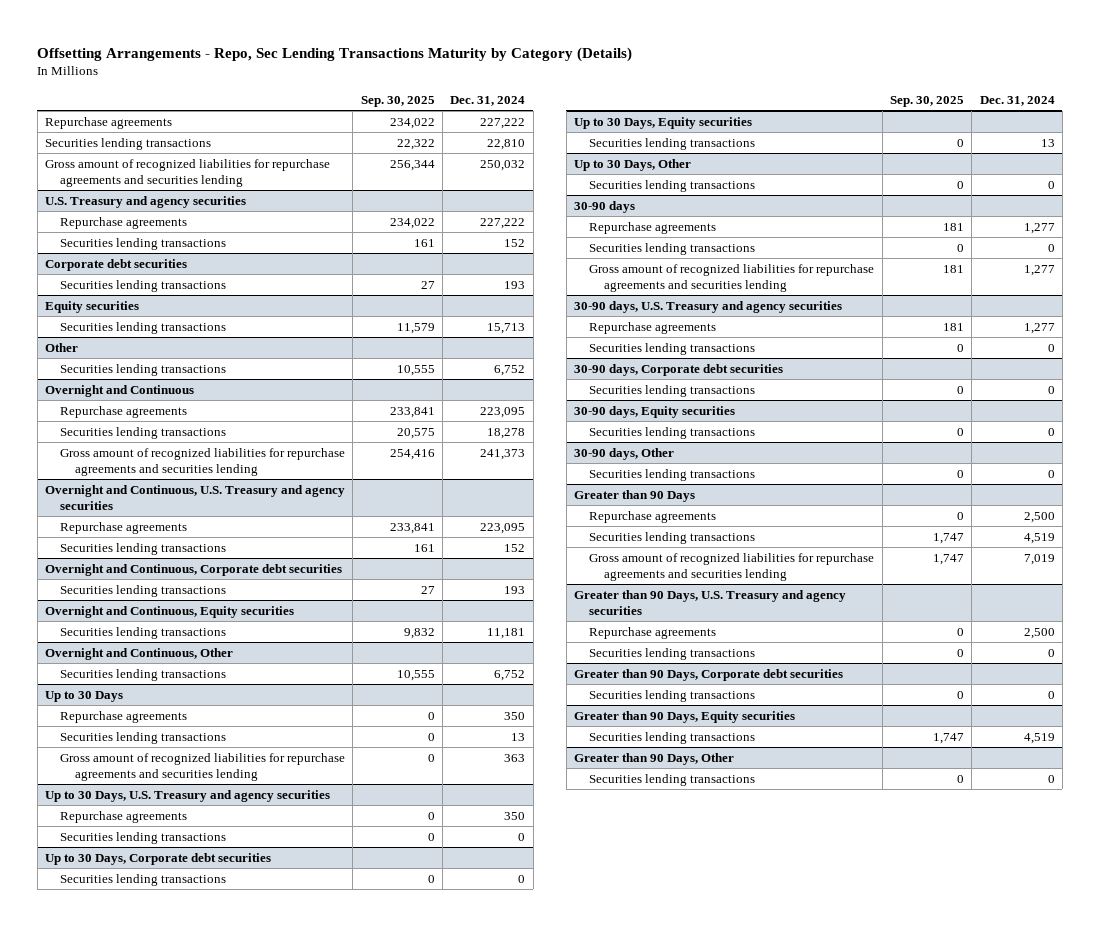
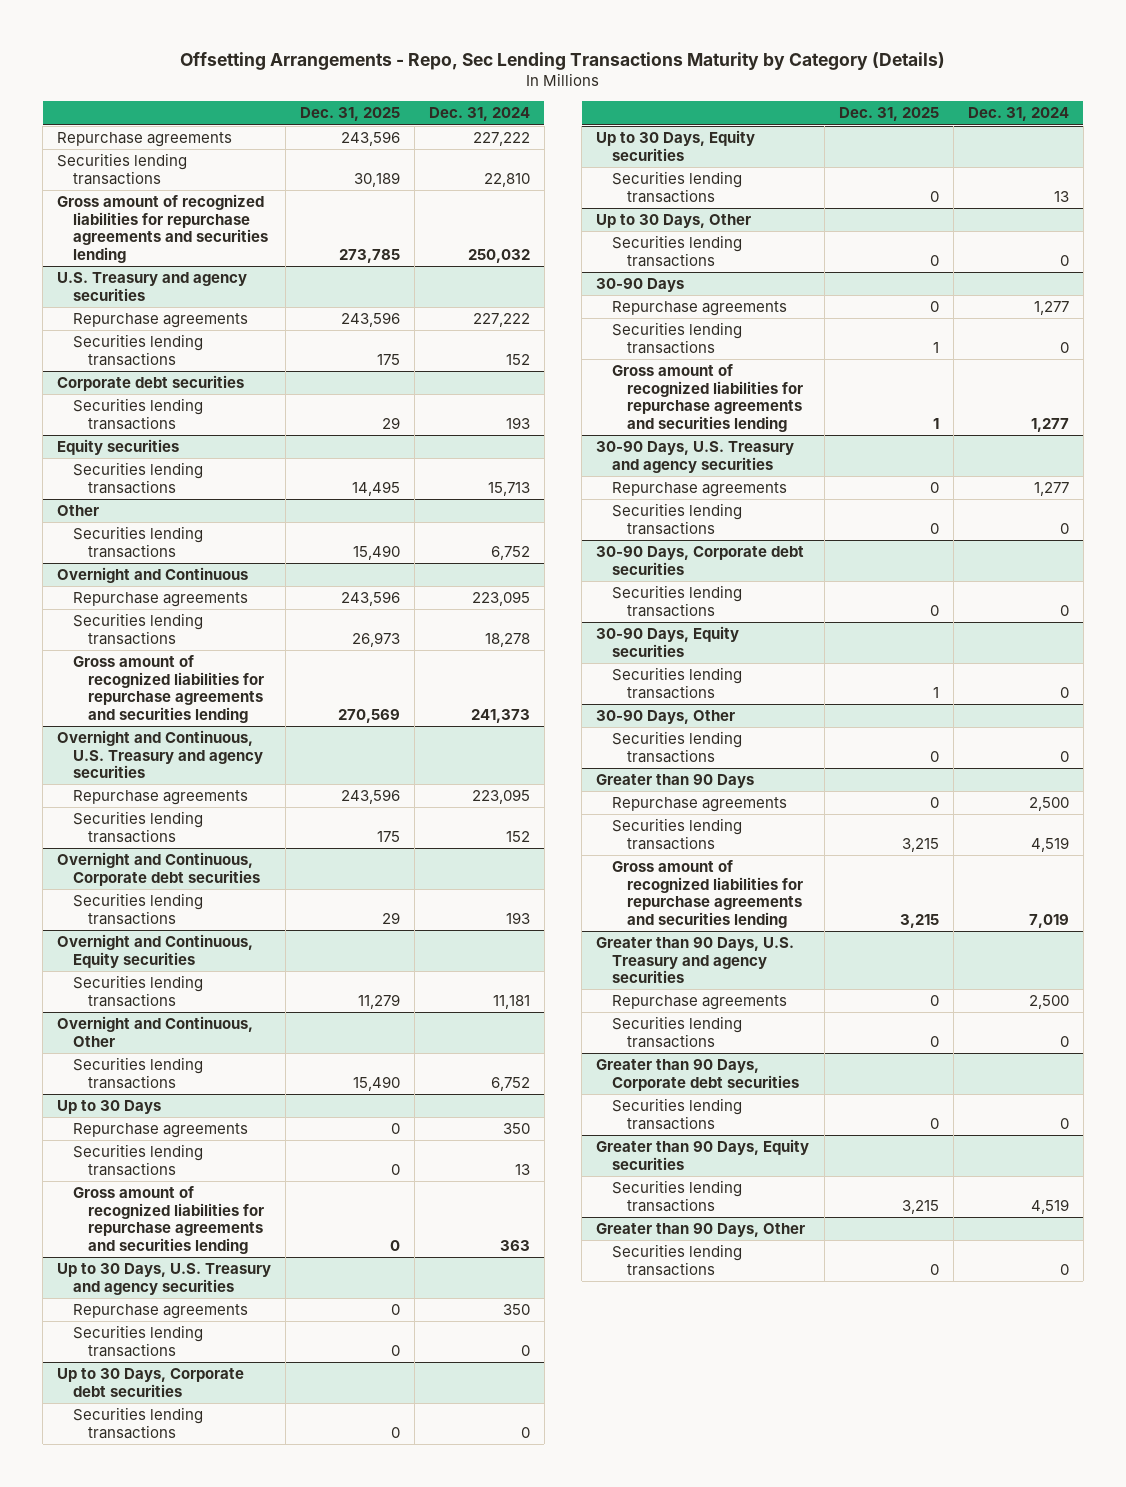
[360,95,435,107] Sep. 30, 2025 -> none
none -> [300,107,401,122] Dec. 31, 2025
[574,200,636,213] 30-90 days -> [596,278,685,293] 30-90 Days
[574,300,843,313] 30-90 days, U.S. Treasury and agency securities -> [596,441,795,473] 30-90 Days, U.S. Treasury and agency securities
[574,363,784,376] 30-90 days, Corporate debt securities -> [596,546,805,575] 30-90 Days, Corporate debt securities
[574,405,736,418] 30-90 days, Equity securities -> [596,626,740,657] 30-90 Days, Equity securities
[574,447,675,460] 30-90 days, Other -> [596,710,736,725] 30-90 Days, Other

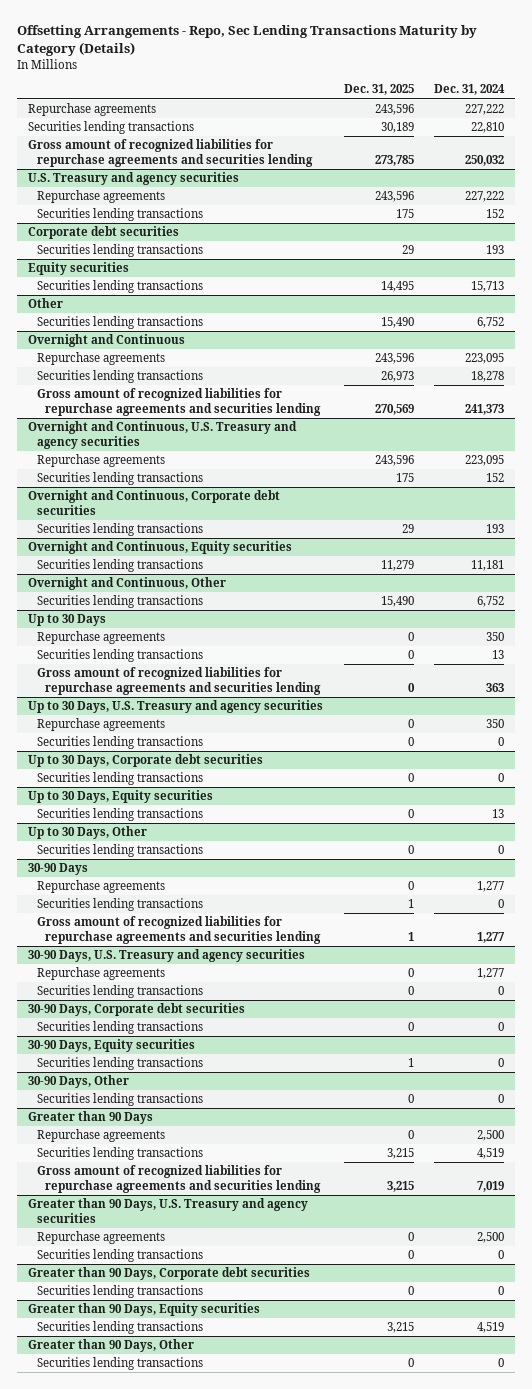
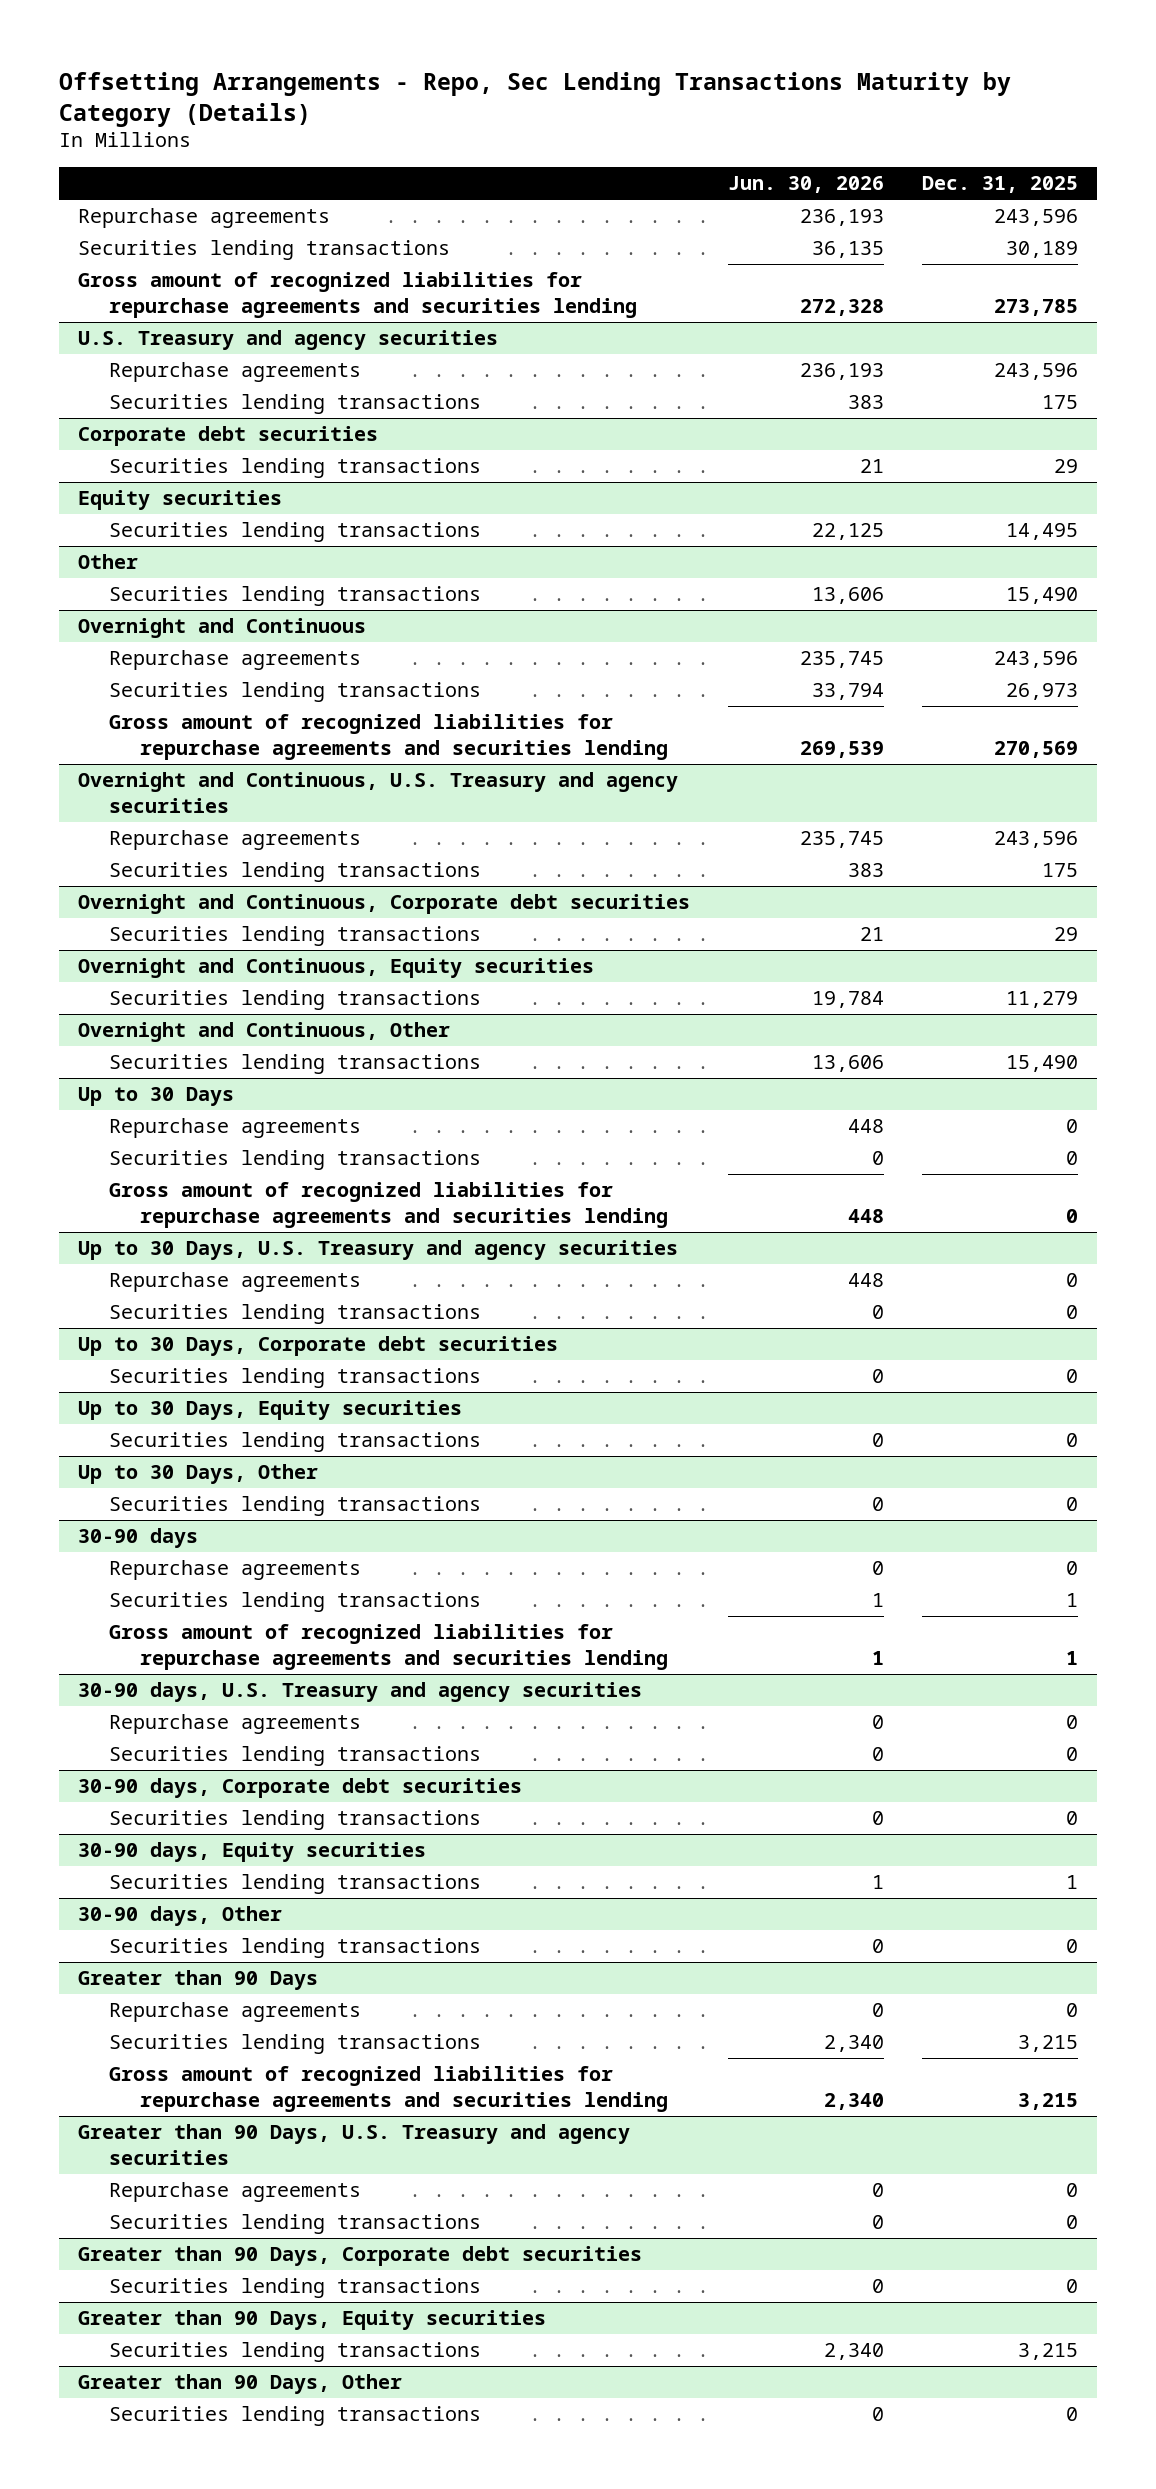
[434,84,506,96] Dec. 31, 2024 -> none
none -> [728,176,885,194] Jun. 30, 2026
[27,863,88,876] 30-90 Days -> [77,1528,198,1549] 30-90 days
[27,949,305,963] 30-90 Days, U.S. Treasury and agency securities -> [77,1682,642,1703] 30-90 days, U.S. Treasury and agency securities
[27,1003,245,1017] 30-90 Days, Corporate debt securities -> [77,1778,522,1799] 30-90 days, Corporate debt securities
[27,1039,195,1053] 30-90 Days, Equity securities -> [77,1842,426,1863] 30-90 days, Equity securities
[27,1075,129,1089] 30-90 Days, Other -> [77,1906,282,1927] 30-90 days, Other

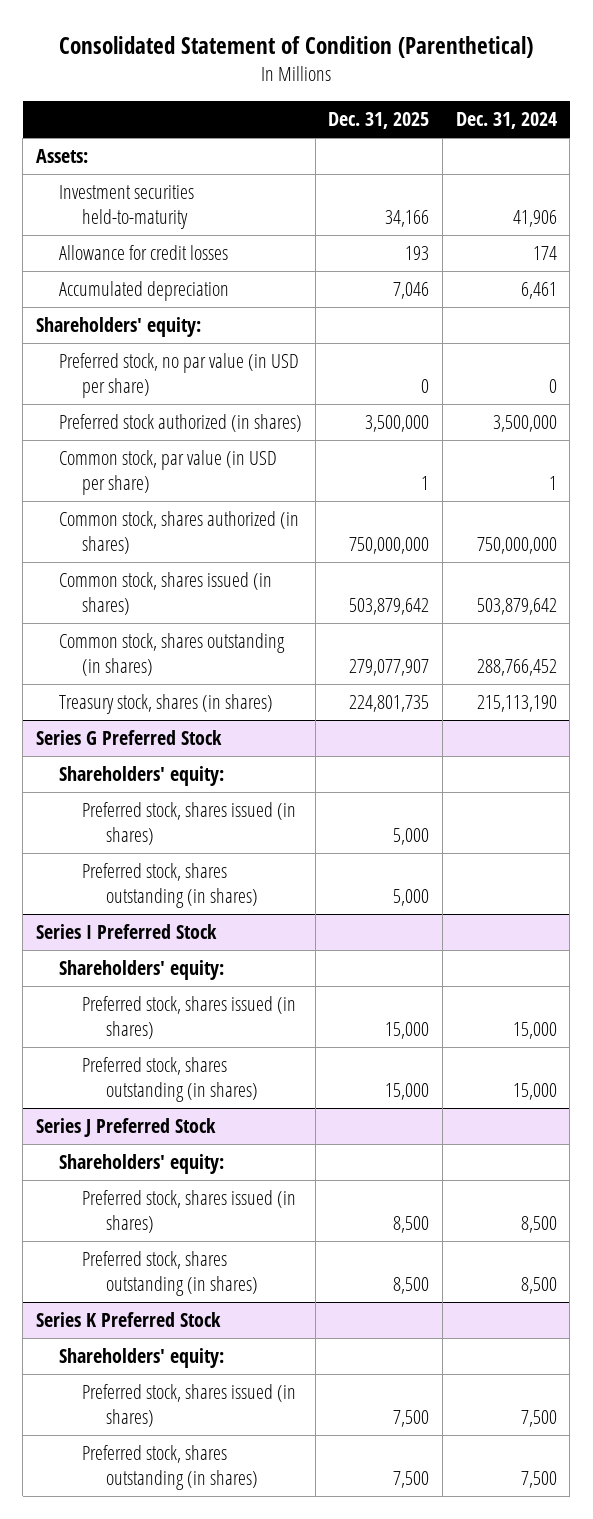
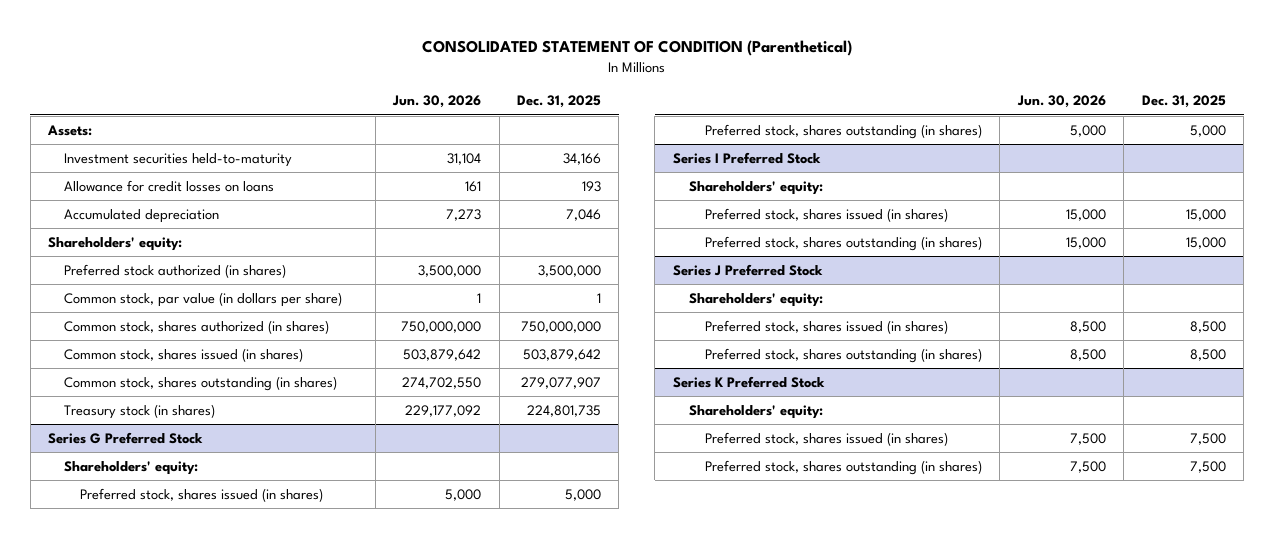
[59,35,534,58] Consolidated Statement of Condition (Parenthetical) -> [421,40,852,57] CONSOLIDATED STATEMENT OF CONDITION (Parenthetical)
[455,112,557,130] Dec. 31, 2024 -> none
none -> [392,95,482,109] Jun. 30, 2026
[59,245,229,261] Allowance for credit losses -> [64,179,275,192] Allowance for credit losses on loans
[59,353,300,398] Preferred stock, no par value (in USD per share) -> none
[59,450,278,495] Common stock, par value (in USD per share) -> [64,291,343,307] Common stock, par value (in dollars per share)
[59,694,274,715] Treasury stock, shares (in shares) -> [64,403,216,419] Treasury stock (in shares)

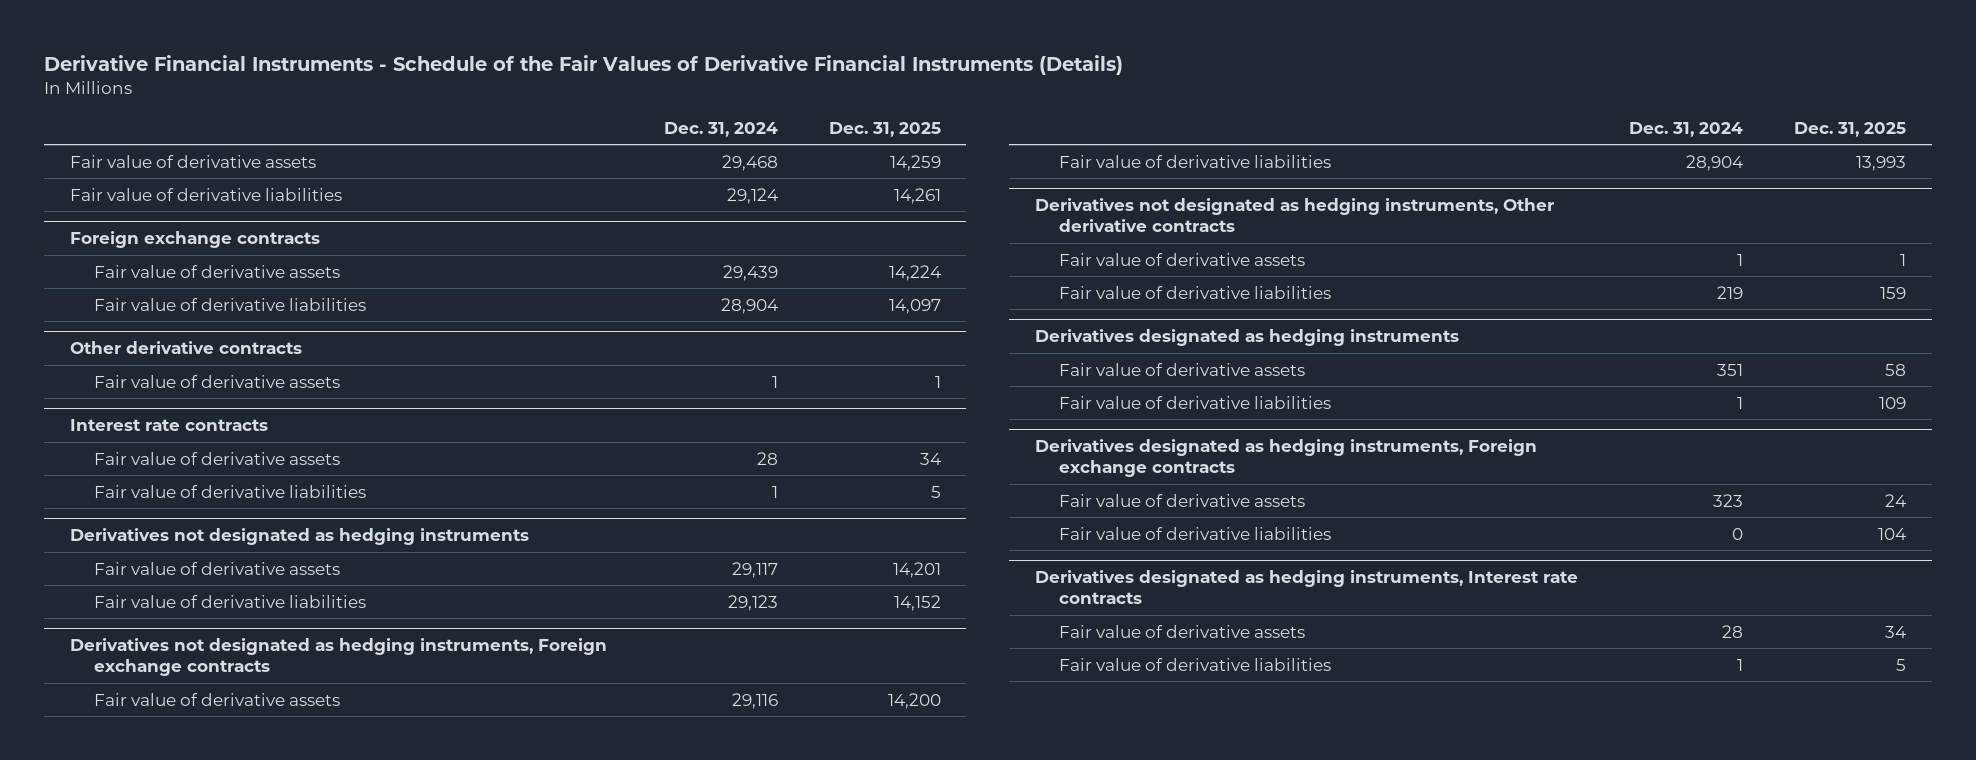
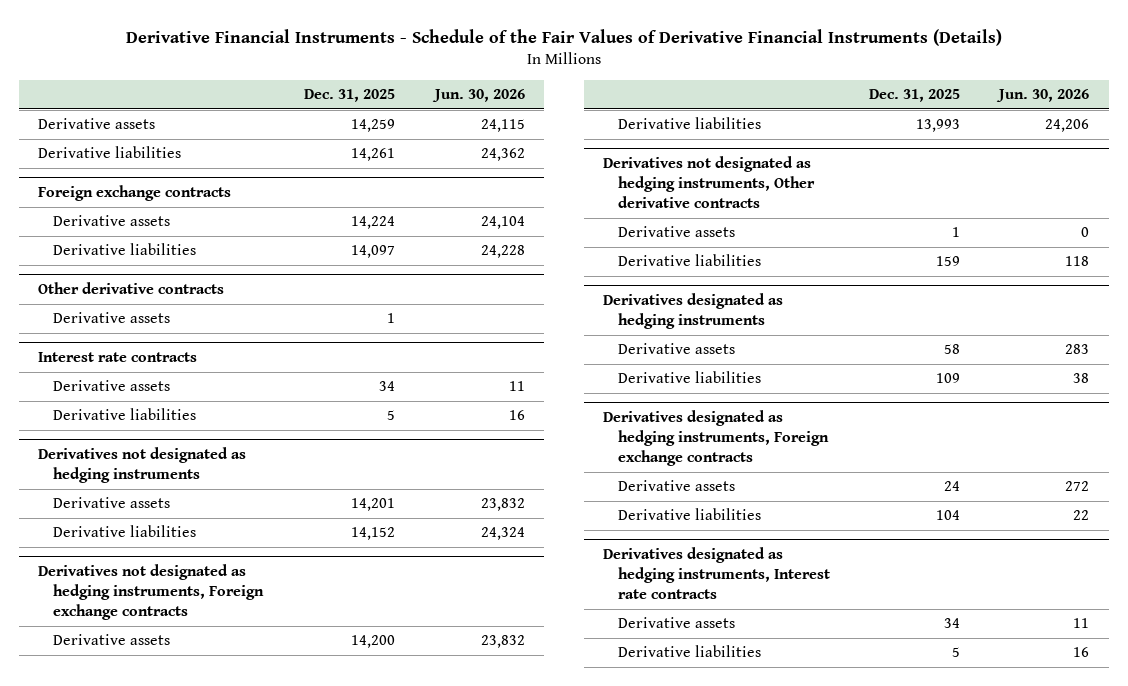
[663,121,778,137] Dec. 31, 2024 -> none
none -> [431,89,525,103] Jun. 30, 2026
[69,154,316,168] Fair value of derivative assets -> [38,118,156,130] Derivative assets
[69,187,342,201] Fair value of derivative liabilities -> [38,146,182,159] Derivative liabilities
[93,264,340,278] Fair value of derivative assets -> [52,215,170,227] Derivative assets
[93,297,366,311] Fair value of derivative liabilities -> [52,243,196,256] Derivative liabilities
[93,374,340,388] Fair value of derivative assets -> [52,312,170,324] Derivative assets
[93,451,340,465] Fair value of derivative assets -> [52,380,170,392] Derivative assets
[93,484,366,498] Fair value of derivative liabilities -> [52,408,196,421] Derivative liabilities
[93,561,340,575] Fair value of derivative assets -> [52,497,170,509] Derivative assets
[93,594,366,608] Fair value of derivative liabilities -> [52,525,196,538] Derivative liabilities
[93,692,340,706] Fair value of derivative assets -> [52,634,170,646] Derivative assets
[1059,154,1332,168] Fair value of derivative liabilities -> [617,117,761,130] Derivative liabilities
[1059,252,1306,266] Fair value of derivative assets -> [617,226,735,238] Derivative assets
[1059,285,1332,299] Fair value of derivative liabilities -> [617,254,761,267] Derivative liabilities
[1059,362,1306,376] Fair value of derivative assets -> [617,343,735,355] Derivative assets
[1059,395,1332,409] Fair value of derivative liabilities -> [617,371,761,384] Derivative liabilities
[1059,493,1306,507] Fair value of derivative assets -> [617,480,735,492] Derivative assets
[1059,526,1332,540] Fair value of derivative liabilities -> [617,508,761,521] Derivative liabilities
[1059,624,1306,638] Fair value of derivative assets -> [617,617,735,629] Derivative assets
[1059,657,1332,671] Fair value of derivative liabilities -> [617,645,761,658] Derivative liabilities

